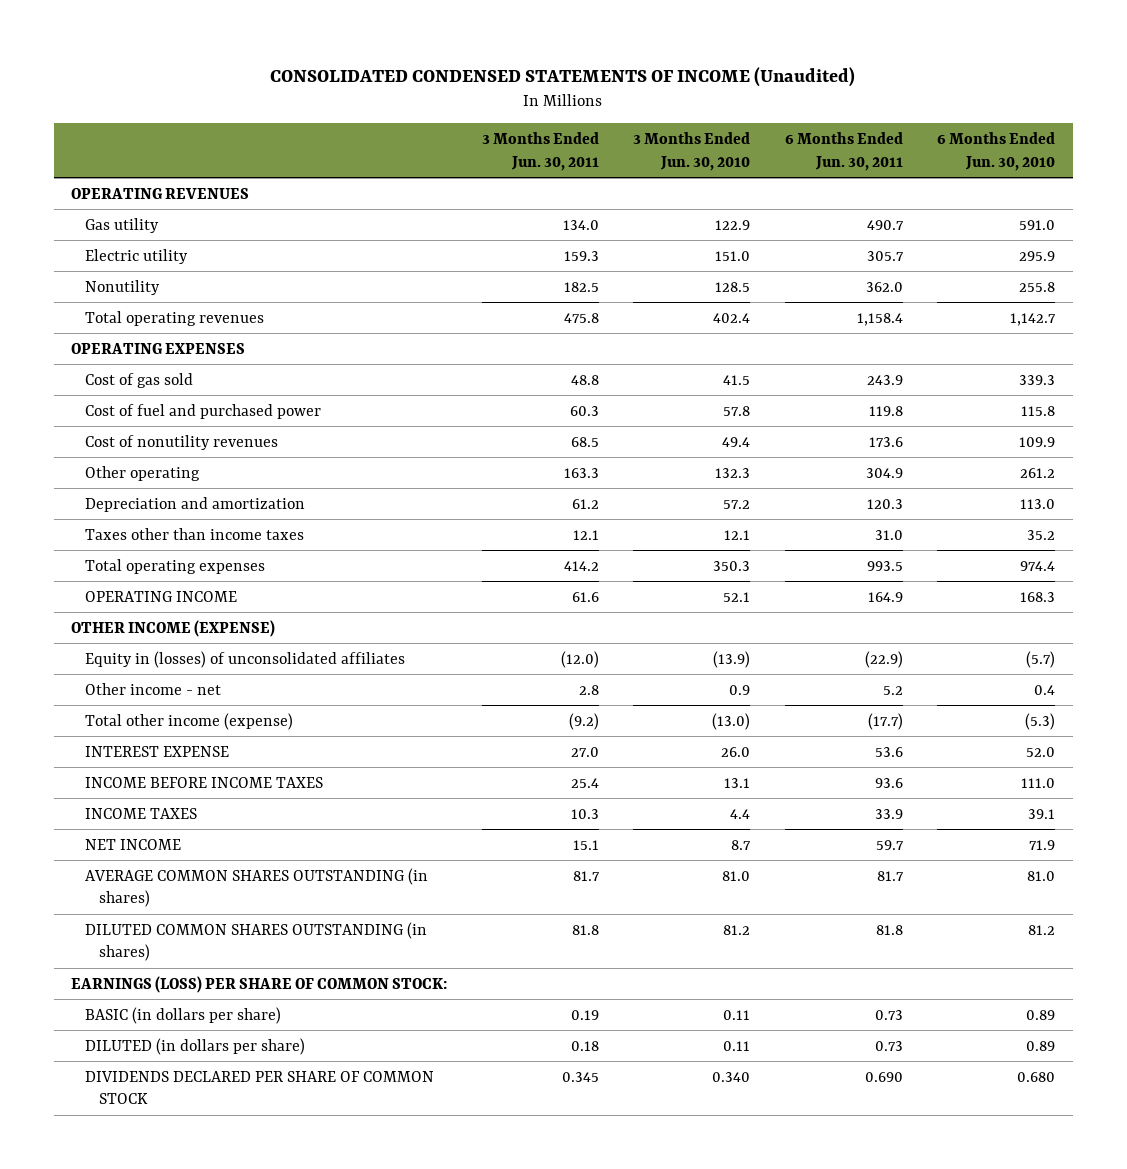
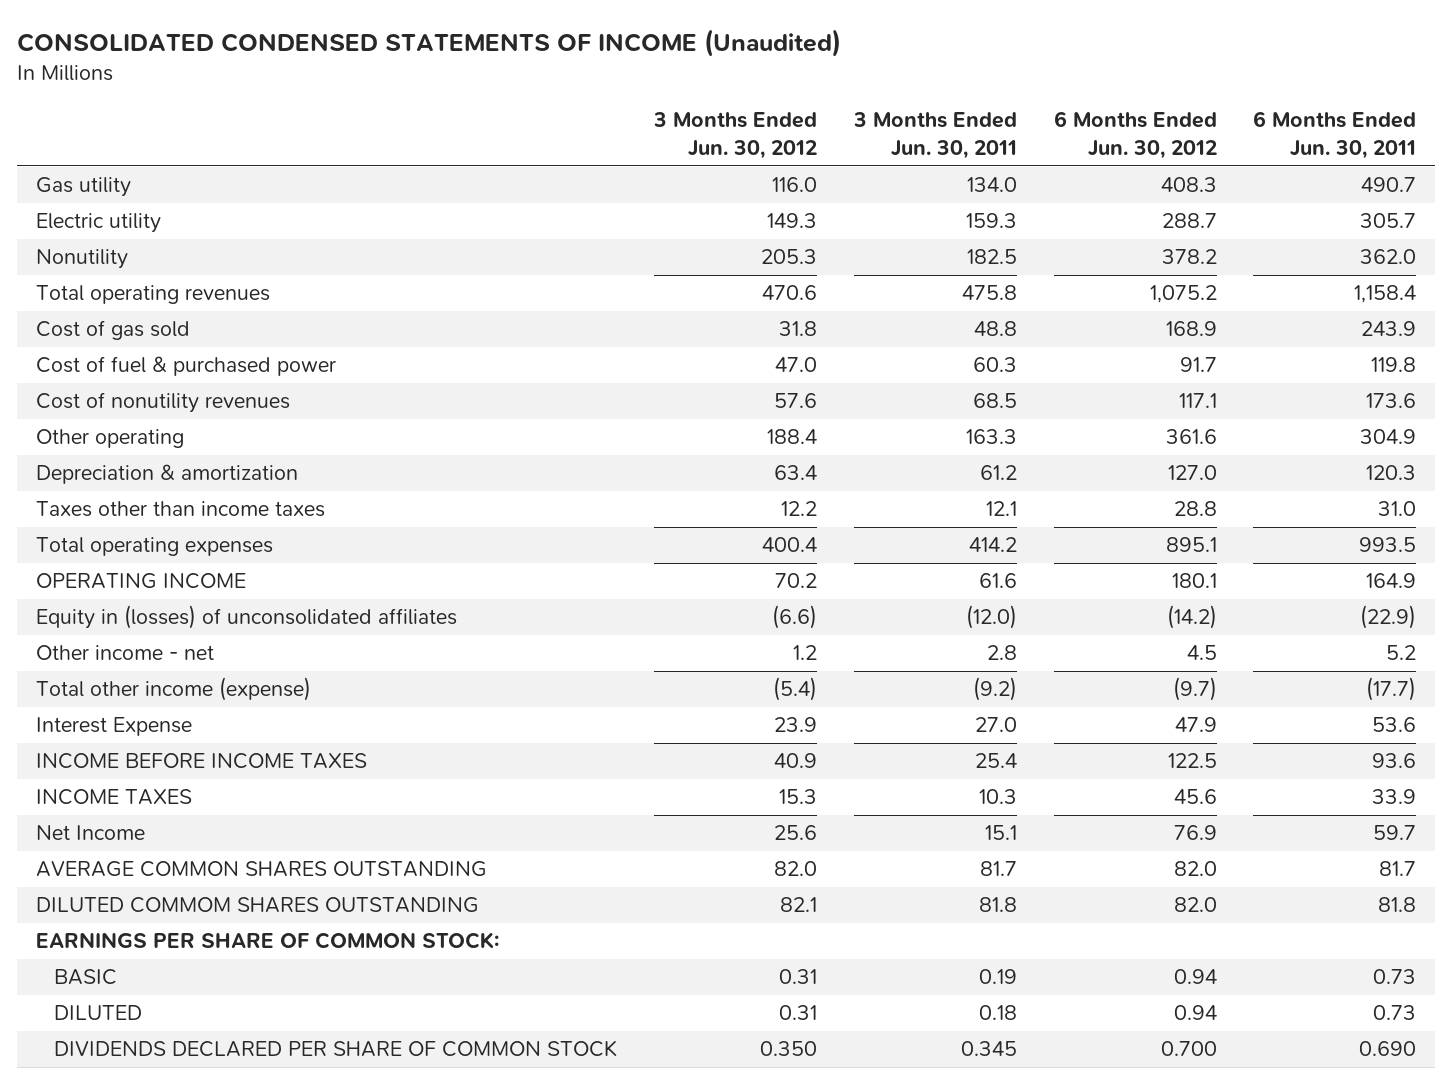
[633,132,751,171] 3 Months Ended Jun. 30, 2010 -> none
[937,132,1056,171] 6 Months Ended Jun. 30, 2010 -> none
none -> [653,112,818,159] 3 Months Ended Jun. 30, 2012
none -> [1053,111,1217,159] 6 Months Ended Jun. 30, 2012
[71,187,250,199] OPERATING REVENUES -> none
[71,342,246,354] OPERATING EXPENSES -> none
[85,403,322,419] Cost of fuel and purchased power -> [35,356,336,377] Cost of fuel & purchased power
[85,496,306,512] Depreciation and amortization -> [35,464,298,485] Depreciation & amortization
[71,619,276,637] OTHER INCOME (EXPENSE) -> none
[85,745,230,757] INTEREST EXPENSE -> [35,717,192,737] Interest Expense
[85,838,182,850] NET INCOME -> [35,825,145,841] Net Income
[85,867,429,908] AVERAGE COMMON SHARES OUTSTANDING (in shares) -> [35,861,487,878] AVERAGE COMMON SHARES OUTSTANDING
[85,921,428,962] DILUTED COMMON SHARES OUTSTANDING (in shares) -> [35,897,479,914] DILUTED COMMOM SHARES OUTSTANDING
[71,975,448,993] EARNINGS (LOSS) PER SHARE OF COMMON STOCK: -> [35,932,499,950] EARNINGS PER SHARE OF COMMON STOCK:
[85,1006,282,1024] BASIC (in dollars per share) -> [54,969,118,986] BASIC
[85,1037,306,1055] DILUTED (in dollars per share) -> [54,1005,143,1021] DILUTED

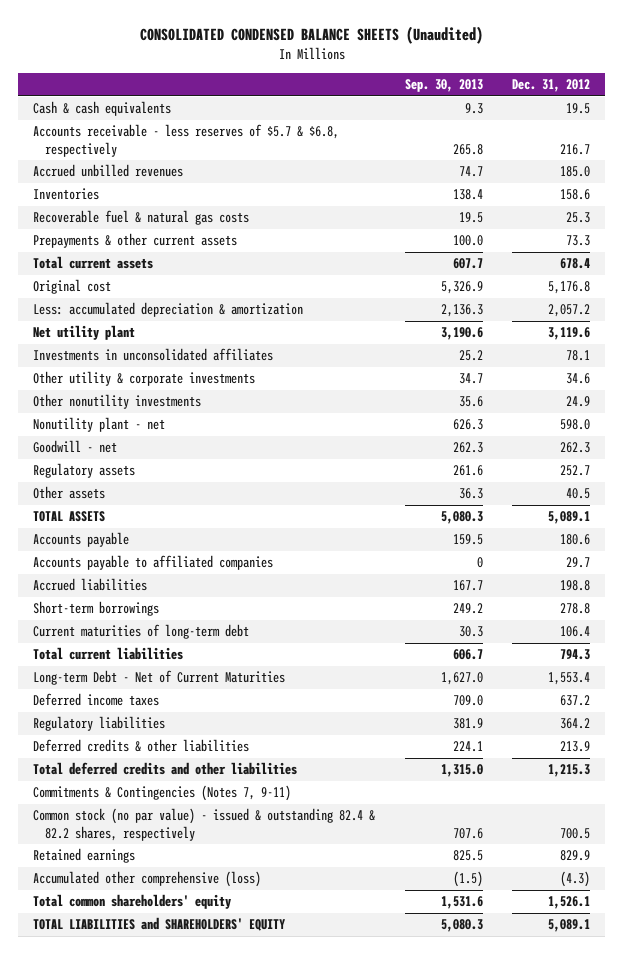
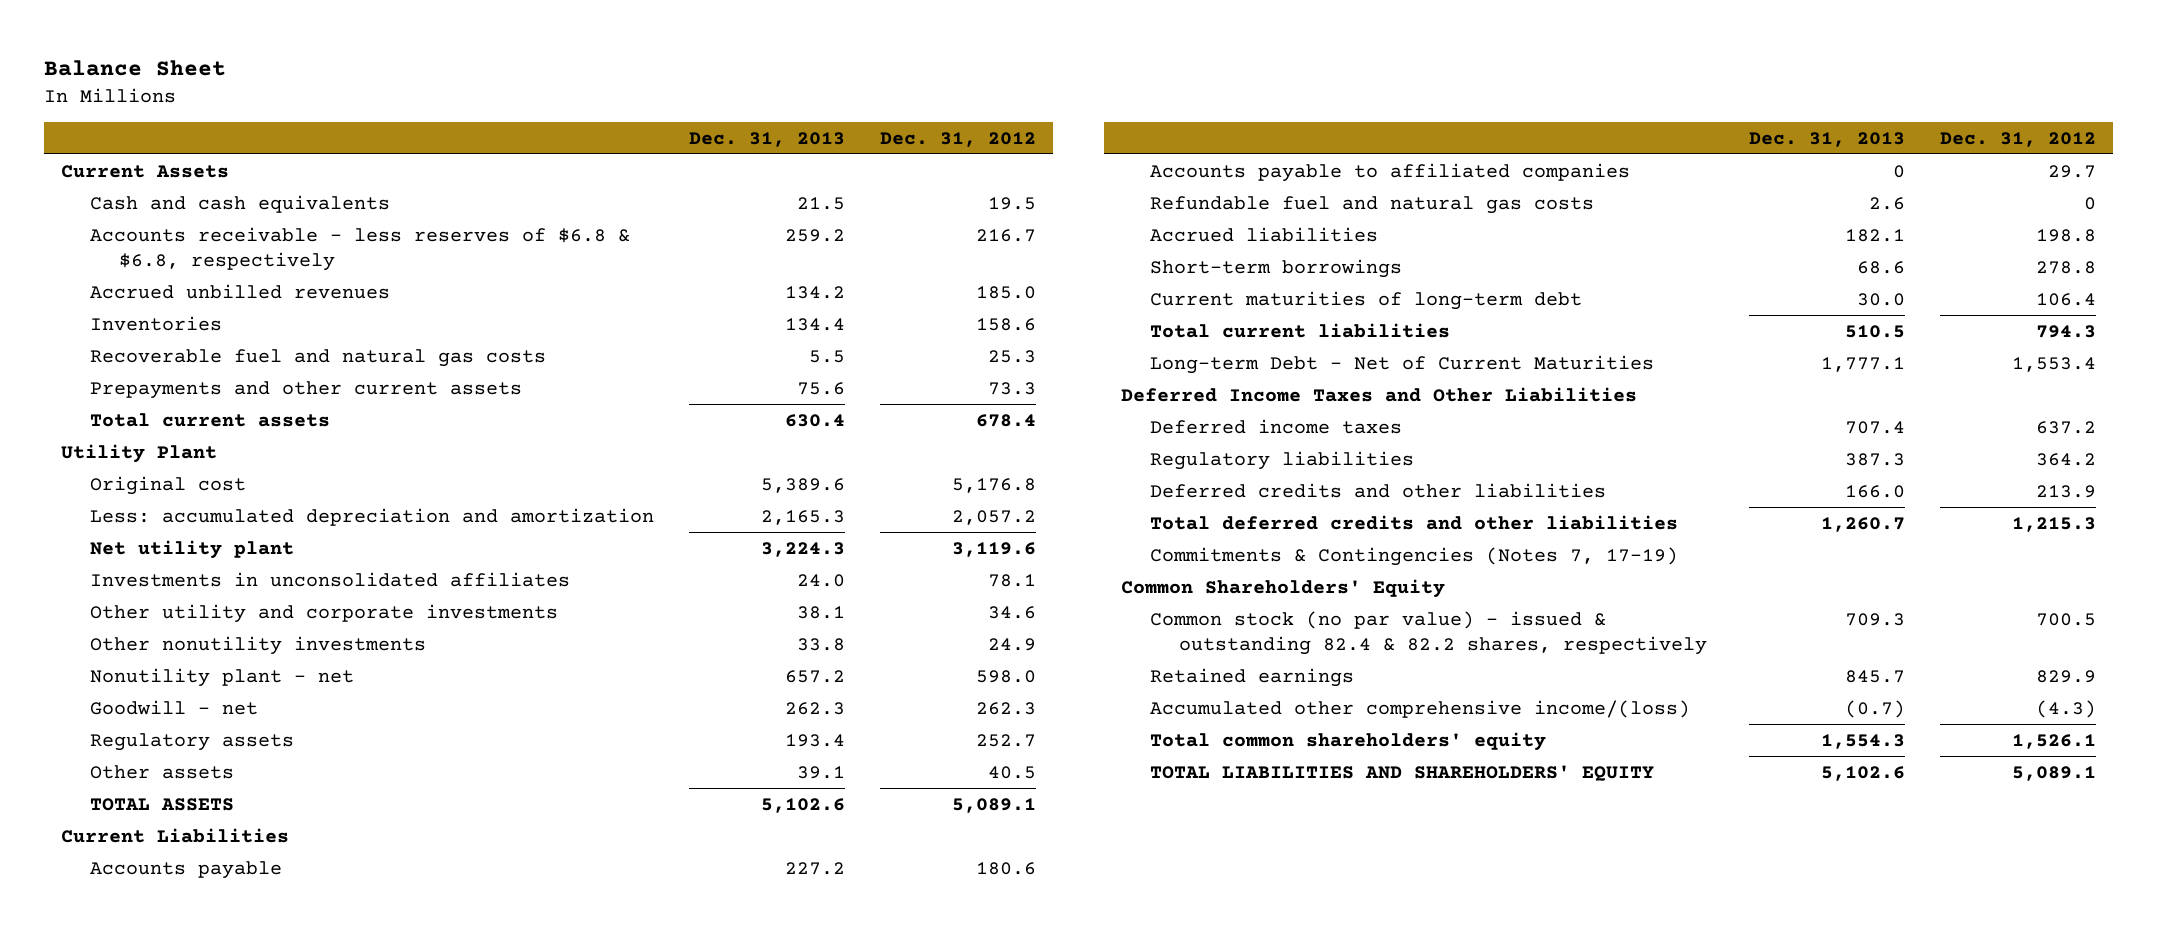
[139,26,483,45] CONSOLIDATED CONDENSED BALANCE SHEETS (Unaudited) -> [43,59,226,76] Balance Sheet
[404,79,483,93] Sep. 30, 2013 -> none
none -> [689,131,846,147] Dec. 31, 2013
none -> [61,164,230,178] Current Assets
[33,101,172,117] Cash & cash equivalents -> [90,194,391,213] Cash and cash equivalents
[33,124,340,157] Accounts receivable - less reserves of $5.7 & $6.8, respectively -> [90,226,631,272] Accounts receivable - less reserves of $6.8 & $6.8, respectively
[33,210,250,226] Recoverable fuel & natural gas costs -> [90,348,547,367] Recoverable fuel and natural gas costs
[33,233,238,249] Prepayments & other current assets -> [90,380,523,399] Prepayments and other current assets
none -> [61,443,218,463] Utility Plant
[33,302,304,318] Less: accumulated depreciation & amortization -> [90,507,655,526] Less: accumulated depreciation and amortization
[33,371,256,387] Other utility & corporate investments -> [90,603,559,623] Other utility and corporate investments
none -> [61,827,290,843] Current Liabilities
none -> [1150,195,1595,214] Refundable fuel and natural gas costs
none -> [1121,386,1638,402] Deferred Income Taxes and Other Liabilities
[33,739,250,753] Deferred credits & other liabilities -> [1150,482,1607,498] Deferred credits and other liabilities
[33,785,292,802] Commitments & Contingencies (Notes 7, 9-11) -> [1150,546,1679,566] Commitments & Contingencies (Notes 7, 17-19)
none -> [1121,578,1446,598] Common Shareholders' Equity
[33,871,262,888] Accumulated other comprehensive (loss) -> [1150,699,1691,718] Accumulated other comprehensive income/(loss)
[33,917,286,932] TOTAL LIABILITIES and SHAREHOLDERS' EQUITY -> [1150,764,1655,781] TOTAL LIABILITIES AND SHAREHOLDERS' EQUITY

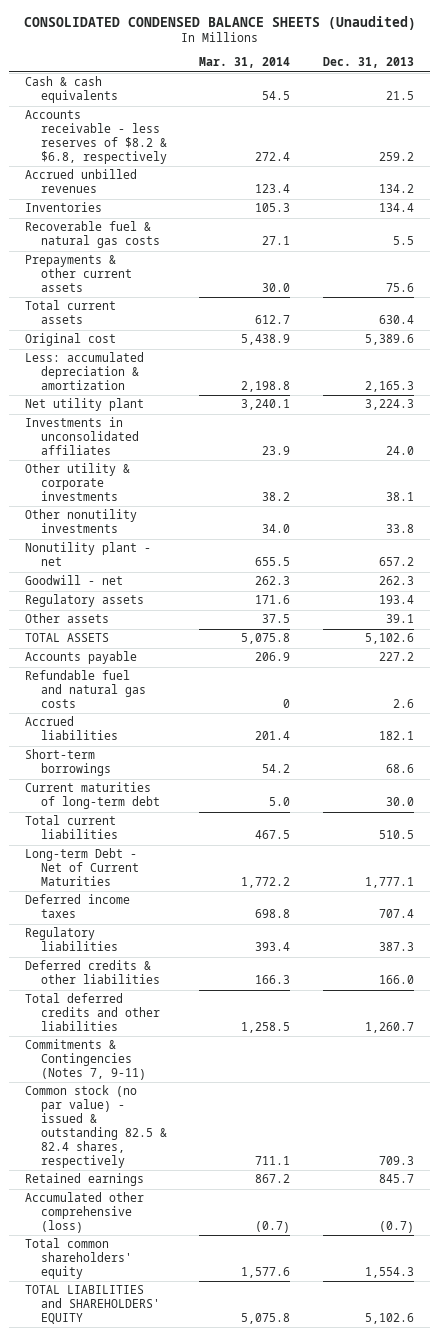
[43,59,226,76] Balance Sheet -> [23,15,416,30] CONSOLIDATED CONDENSED BALANCE SHEETS (Unaudited)
[880,131,1037,147] Dec. 31, 2012 -> none
none -> [199,57,291,69] Mar. 31, 2014
[61,164,230,178] Current Assets -> none
[90,194,391,213] Cash and cash equivalents -> [25,76,118,104] Cash & cash equivalents
[90,226,631,272] Accounts receivable - less reserves of $6.8 & $6.8, respectively -> [25,110,167,164] Accounts receivable - less reserves of $8.2 & $6.8, respectively
[90,348,547,367] Recoverable fuel and natural gas costs -> [25,221,160,249] Recoverable fuel & natural gas costs
[90,380,523,399] Prepayments and other current assets -> [25,255,132,293] Prepayments & other current assets
[61,443,218,463] Utility Plant -> none
[90,507,655,526] Less: accumulated depreciation and amortization -> [25,352,145,391] Less: accumulated depreciation & amortization
[90,603,559,623] Other utility and corporate investments -> [25,463,131,502] Other utility & corporate investments
[61,827,290,843] Current Liabilities -> none
[1150,162,1631,182] Accounts payable to affiliated companies -> none
[1121,386,1638,402] Deferred Income Taxes and Other Liabilities -> none
[1150,482,1607,498] Deferred credits and other liabilities -> [25,960,160,985] Deferred credits & other liabilities
[1121,578,1446,598] Common Shareholders' Equity -> none
[1150,546,1679,566] Commitments & Contingencies (Notes 7, 17-19) -> [25,1039,146,1081] Commitments & Contingencies (Notes 7, 9-11)
[1150,610,1708,656] Common stock (no par value) - issued & outstanding 82.4 & 82.2 shares, respectively -> [25,1085,167,1168] Common stock (no par value) - issued & outstanding 82.5 & 82.4 shares, respectively
[1150,699,1691,718] Accumulated other comprehensive income/(loss) -> [25,1192,145,1234] Accumulated other comprehensive (loss)
[1150,764,1655,781] TOTAL LIABILITIES AND SHAREHOLDERS' EQUITY -> [25,1285,160,1325] TOTAL LIABILITIES and SHAREHOLDERS' EQUITY

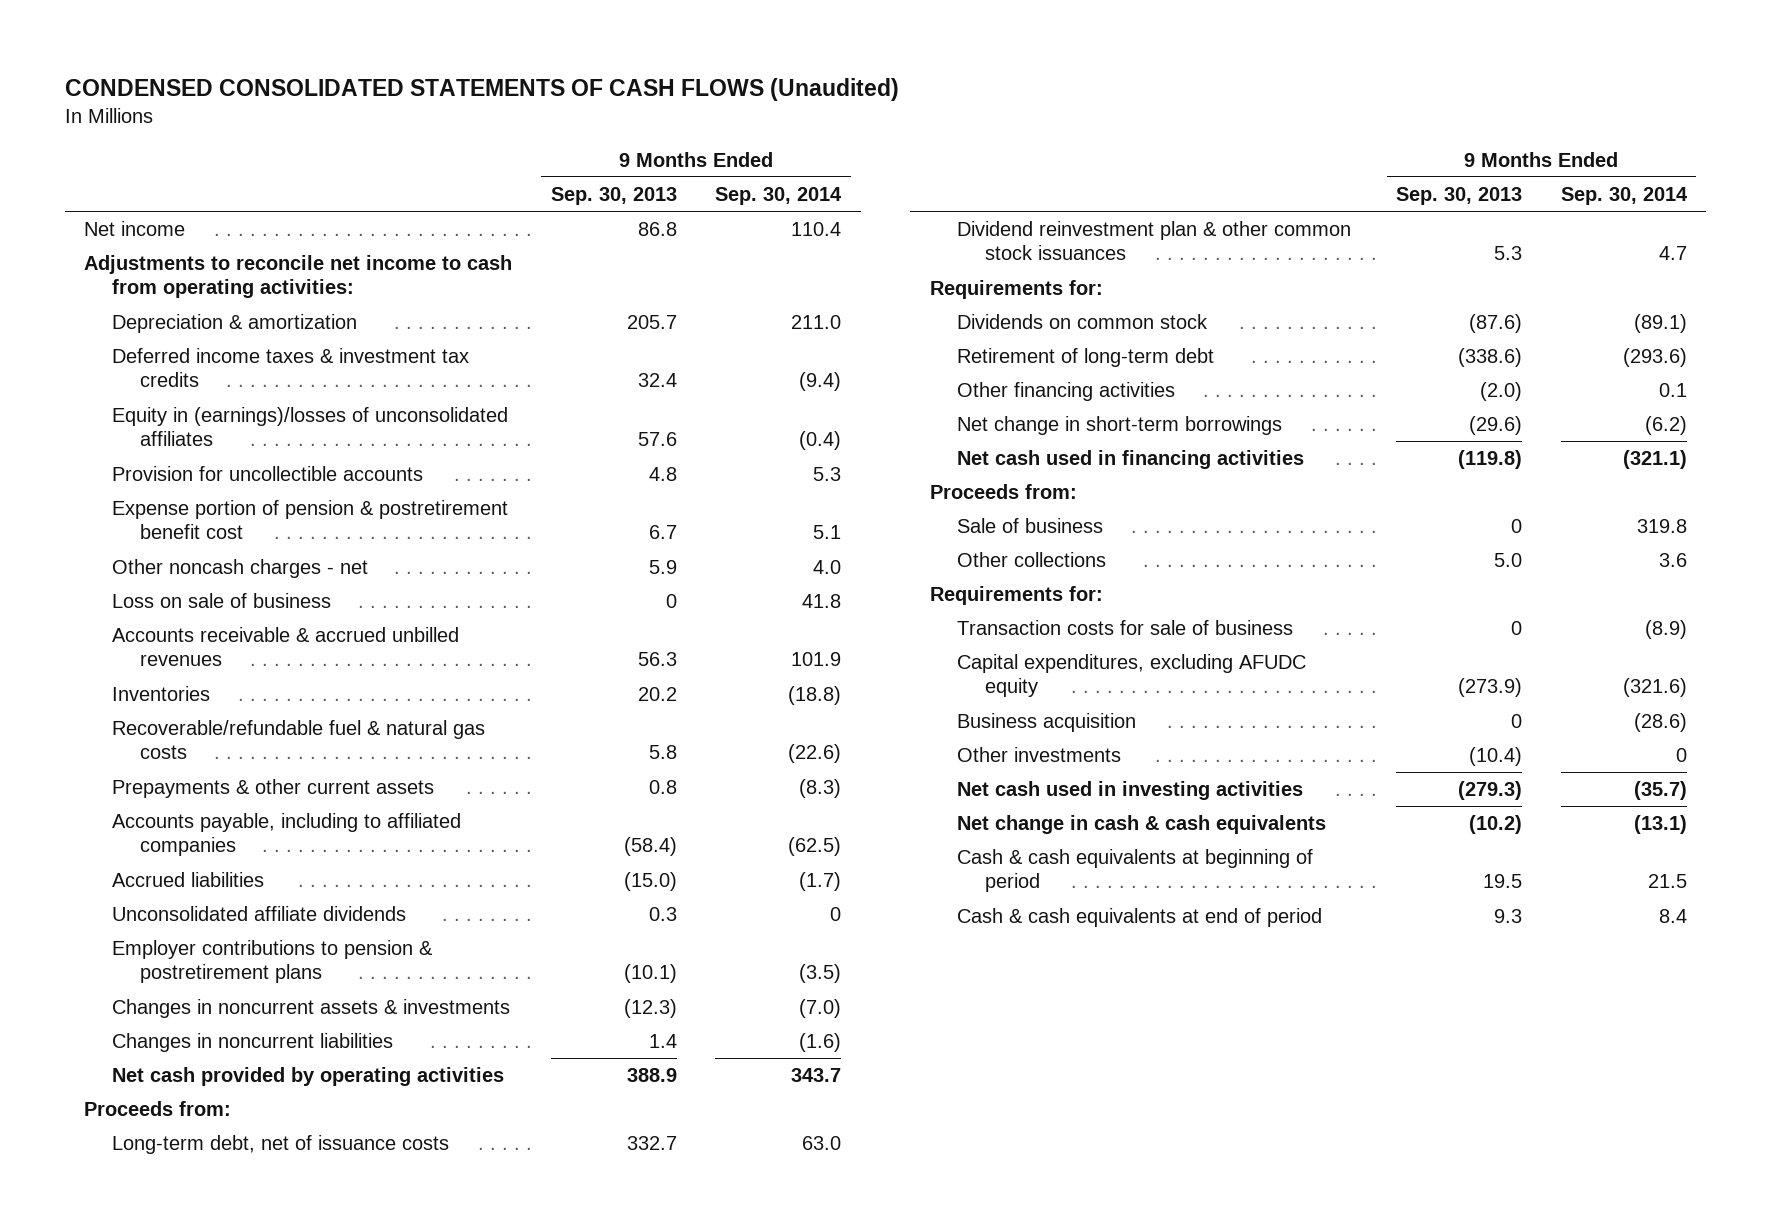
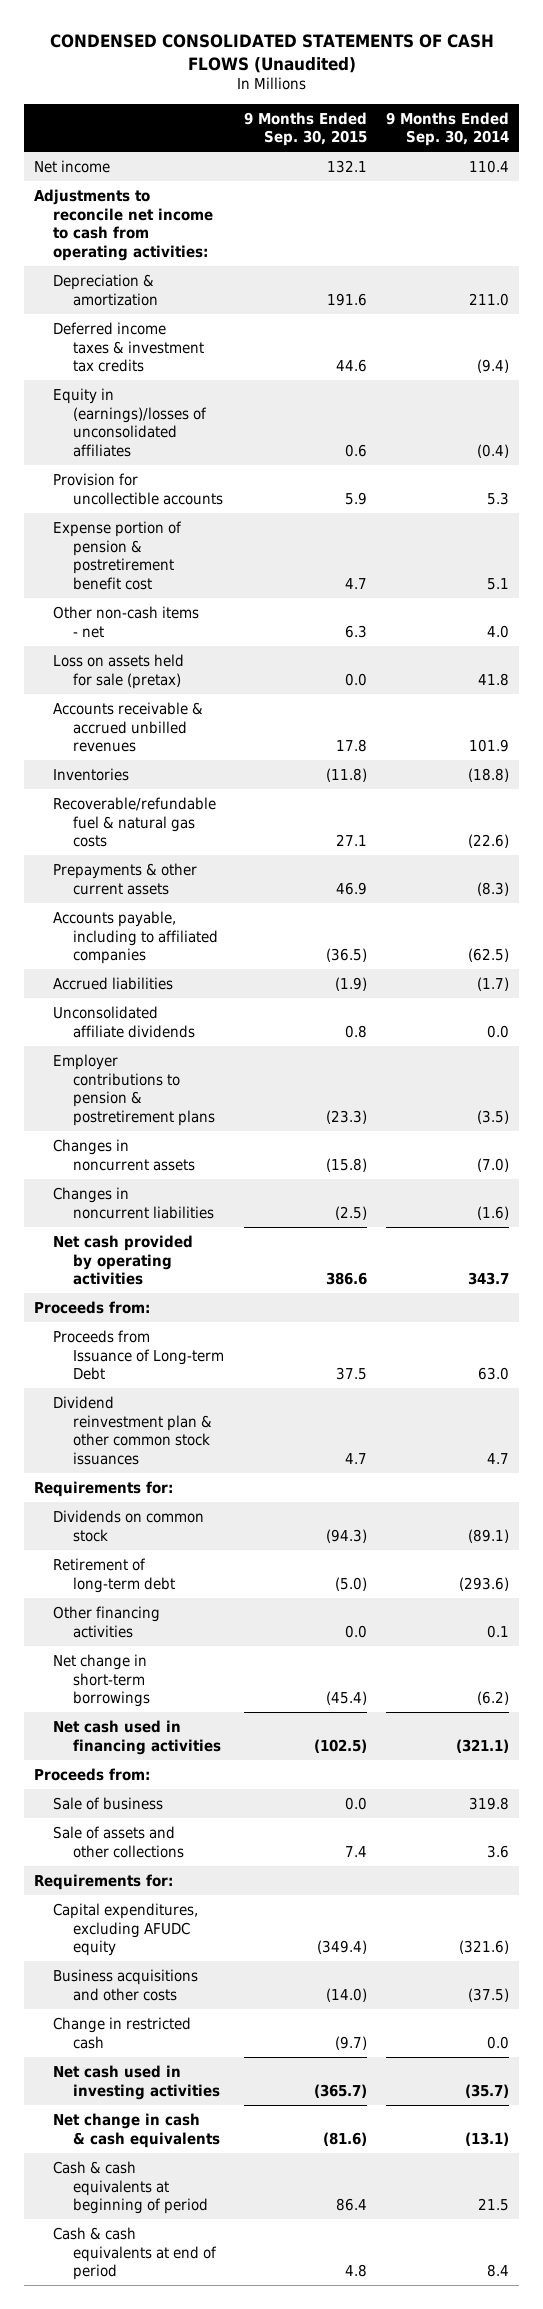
[550,187,677,206] Sep. 30, 2013 -> none
none -> [243,111,367,147] 9 Months Ended Sep. 30, 2015
[112,559,369,579] Other noncash charges - net -> [53,605,200,638] Other non-cash items - net
[112,593,332,609] Loss on sale of business -> [53,653,185,689] Loss on assets held for sale (pretax)
[830,907,842,922] 0 -> [487,1024,510,1038] 0.0
[112,999,511,1019] Changes in noncurrent assets & investments -> [53,1138,195,1171] Changes in noncurrent assets
[112,1135,450,1155] Long-term debt, net of issuance costs -> [53,1329,224,1381] Proceeds from Issuance of Long-term Debt
[957,552,1107,568] Other collections -> [53,1825,184,1858] Sale of assets and other collections
[957,620,1294,636] Transaction costs for sale of business -> none
[957,747,1122,763] Other investments -> none
[957,713,1137,733] Business acquisition -> [53,1968,199,2001] Business acquisitions and other costs
[1633,713,1687,733] (28.6) -> [468,1987,510,2002] (37.5)
none -> [53,2016,192,2049] Change in restricted cash

